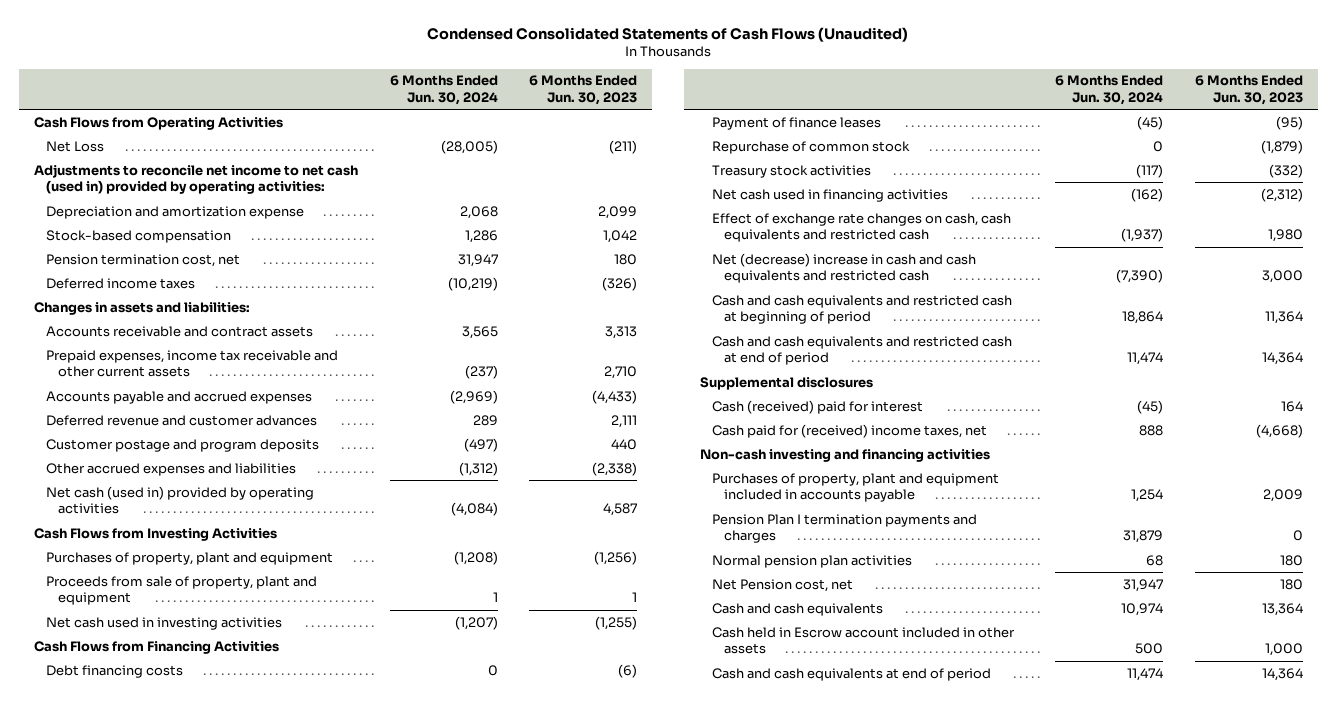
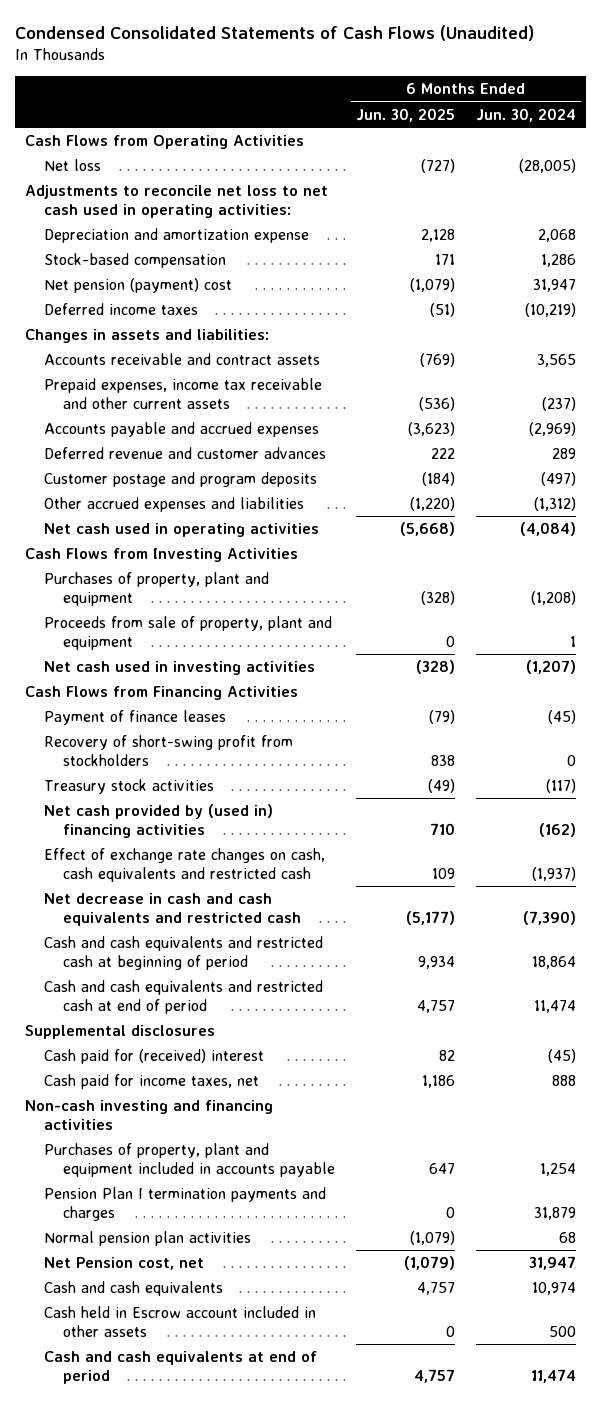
[528,75,637,105] 6 Months Ended Jun. 30, 2023 -> none
none -> [356,107,456,122] Jun. 30, 2025
[46,140,105,152] Net Loss -> [44,159,102,172] Net loss
[34,163,359,195] Adjustments to reconcile net income to net cash (used in) provided by operating activities: -> [24,185,328,218] Adjustments to reconcile net loss to net cash used in operating activities:
[46,253,241,267] Pension termination cost, net -> [44,278,233,294] Net pension (payment) cost
[46,485,315,515] Net cash (used in) provided by operating activities -> [44,523,320,538] Net cash used in operating activities
[46,664,184,678] Debt financing costs -> none
[711,140,910,154] Repurchase of common stock -> none
none -> [44,735,294,766] Recovery of short-swing profit from stockholders
[711,188,948,202] Net cash used in financing activities -> [44,804,274,838] Net cash provided by (used in) financing activities
[711,252,976,284] Net (decrease) increase in cash and cash equivalents and restricted cash -> [44,893,302,926] Net decrease in cash and cash equivalents and restricted cash
[711,399,923,414] Cash (received) paid for interest -> [44,1049,265,1065] Cash paid for (received) interest
[711,423,987,438] Cash paid for (received) income taxes, net -> [44,1074,260,1090] Cash paid for income taxes, net

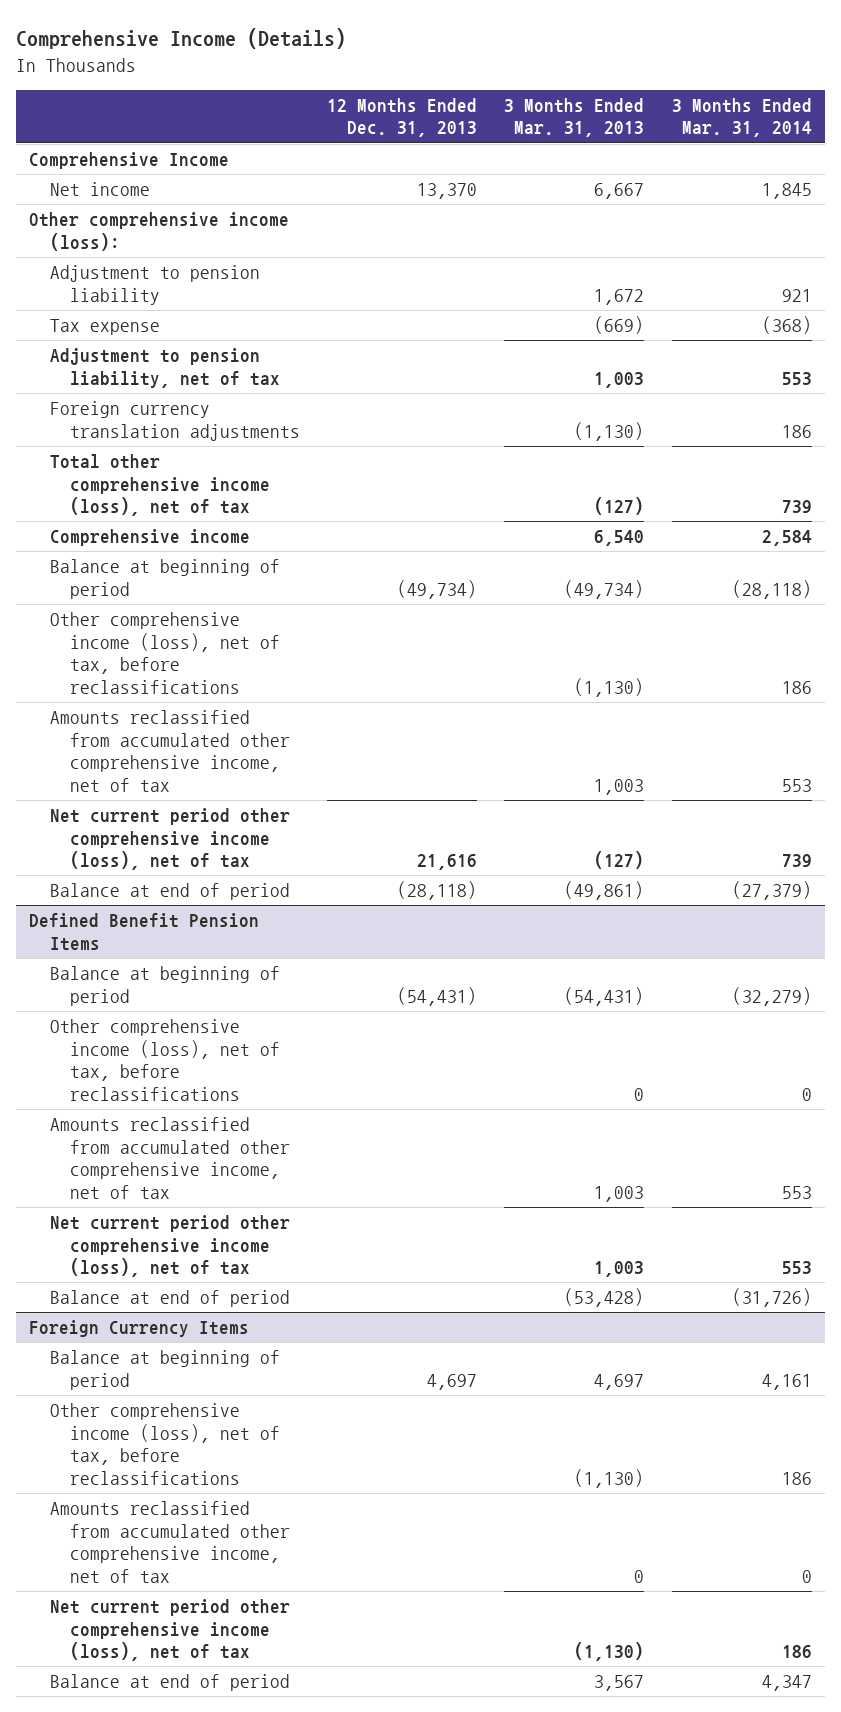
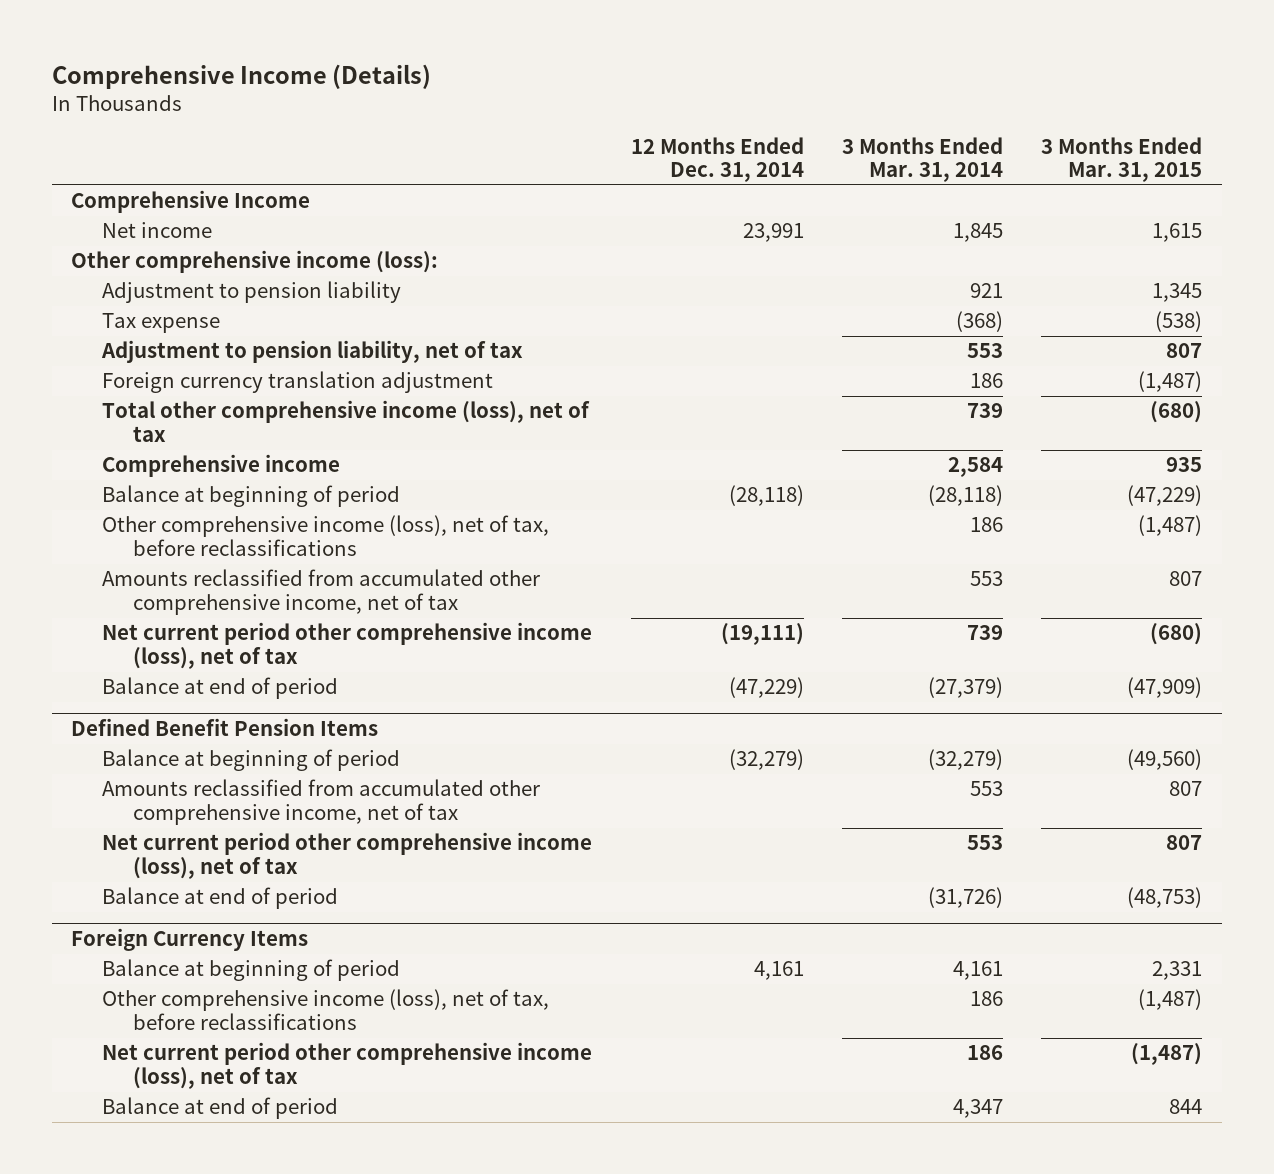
[327,98,478,138] 12 Months Ended Dec. 31, 2013 -> none
[504,98,645,138] 3 Months Ended Mar. 31, 2013 -> none
none -> [630,136,804,183] 12 Months Ended Dec. 31, 2014
none -> [1041,136,1203,183] 3 Months Ended Mar. 31, 2015
[49,401,300,441] Foreign currency translation adjustments -> [102,371,494,394] Foreign currency translation adjustment
[49,1019,280,1101] Other comprehensive income (loss), net of tax, before reclassifications -> none
[49,1501,290,1583] Amounts reclassified from accumulated other comprehensive income, net of tax -> none

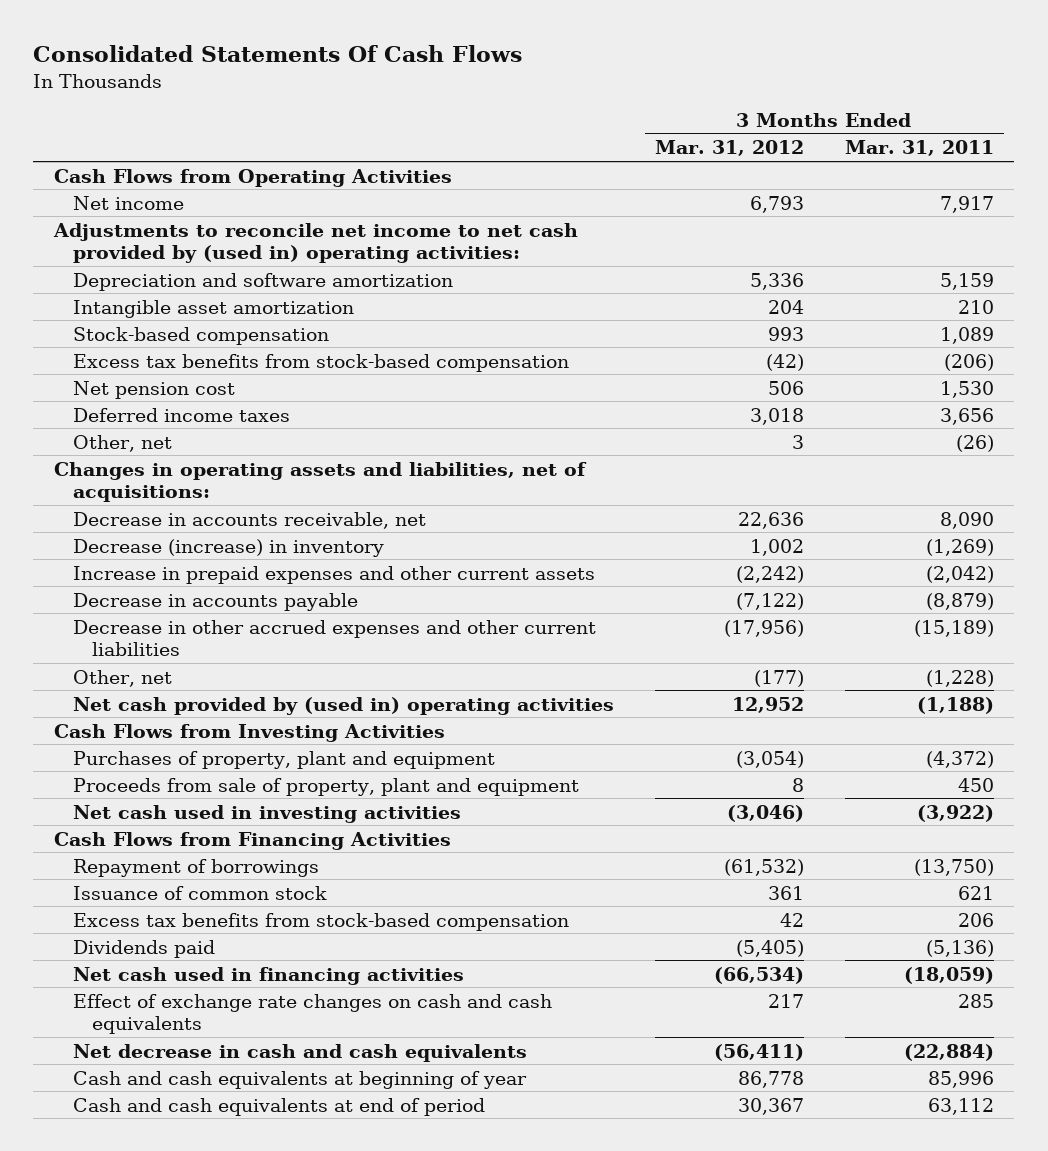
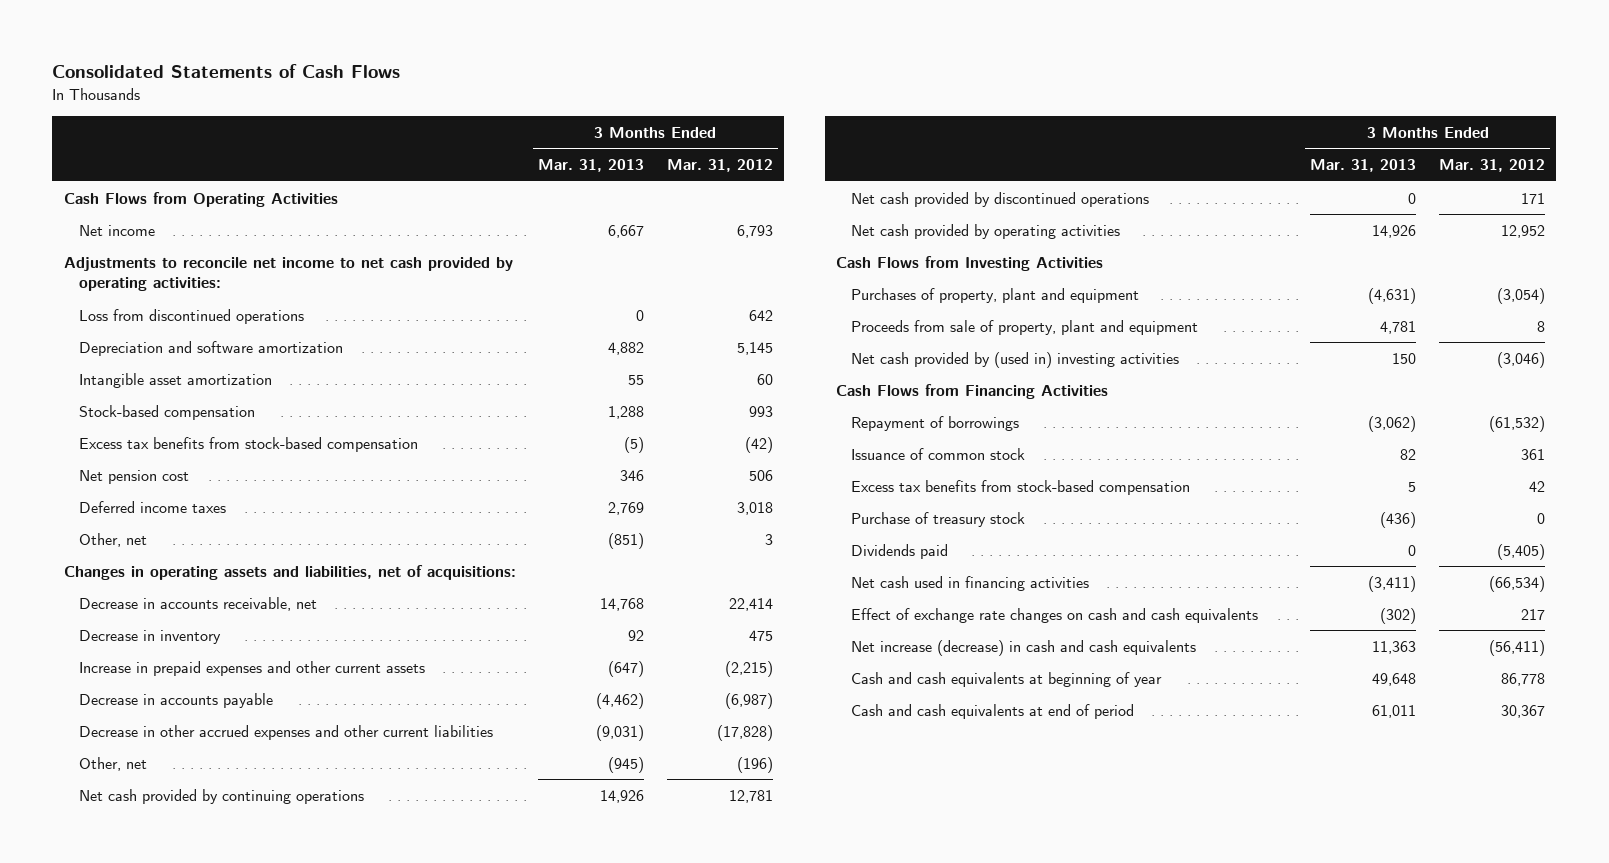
[33,45,523,63] Consolidated Statements Of Cash Flows -> [52,63,401,78] Consolidated Statements of Cash Flows
[844,140,994,157] Mar. 31, 2011 -> none
none -> [538,159,645,173] Mar. 31, 2013
[52,222,578,264] Adjustments to reconcile net income to net cash provided by (used in) operating activities: -> [63,256,513,292] Adjustments to reconcile net income to net cash provided by operating activities:
none -> [78,308,304,324] Loss from discontinued operations
[749,272,804,290] 5,336 -> [736,341,773,355] 5,145
[767,299,804,314] 204 -> [756,373,773,385] 60
[737,511,804,529] 22,636 -> [728,597,773,611] 22,414
[72,538,384,557] Decrease (increase) in inventory -> [78,629,221,644] Decrease in inventory
[749,538,804,556] 1,002 -> [748,629,773,641] 475
[735,565,804,583] (2,242) -> [724,660,773,677] (2,215)
[735,592,804,610] (7,122) -> [724,692,773,709] (6,987)
[723,619,804,637] (17,956) -> [716,724,773,741] (17,828)
[753,669,804,687] (177) -> [736,756,773,773] (196)
none -> [78,788,364,804] Net cash provided by continuing operations
none -> [850,191,1149,207] Net cash provided by discontinued operations
[72,696,614,715] Net cash provided by (used in) operating activities -> [850,223,1120,239] Net cash provided by operating activities
[72,804,461,823] Net cash used in investing activities -> [850,351,1179,368] Net cash provided by (used in) investing activities
none -> [850,511,1025,527] Purchase of treasury stock
[72,1043,527,1062] Net decrease in cash and cash equivalents -> [850,639,1196,656] Net increase (decrease) in cash and cash equivalents

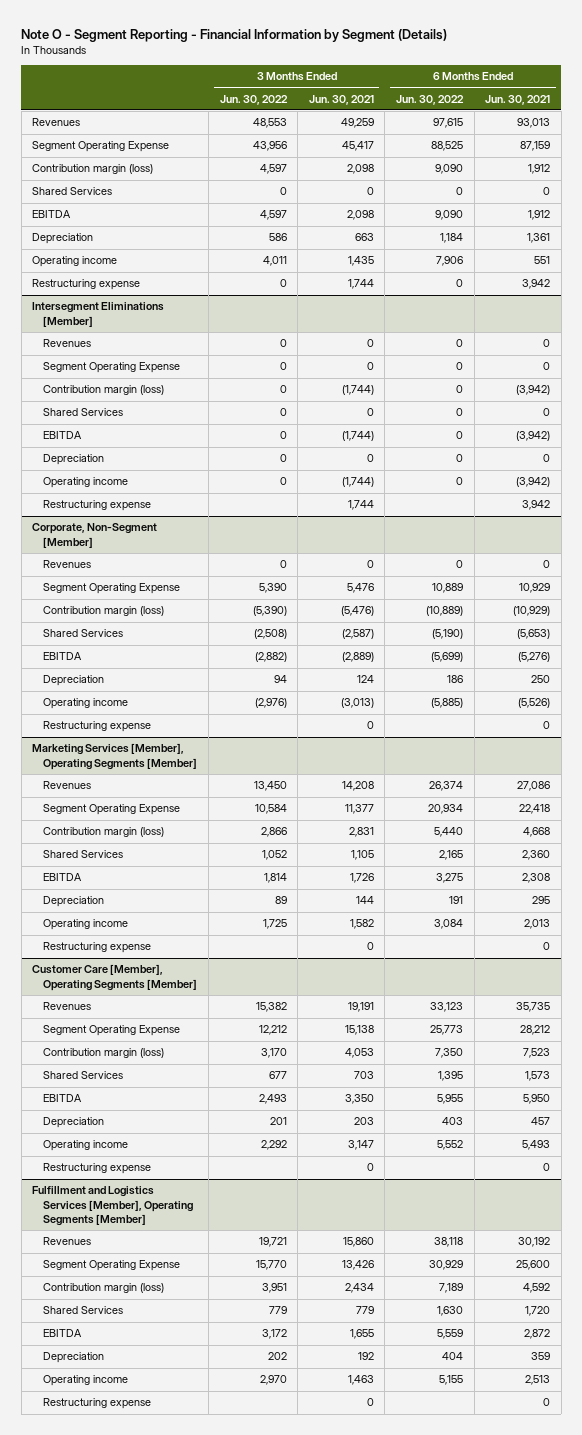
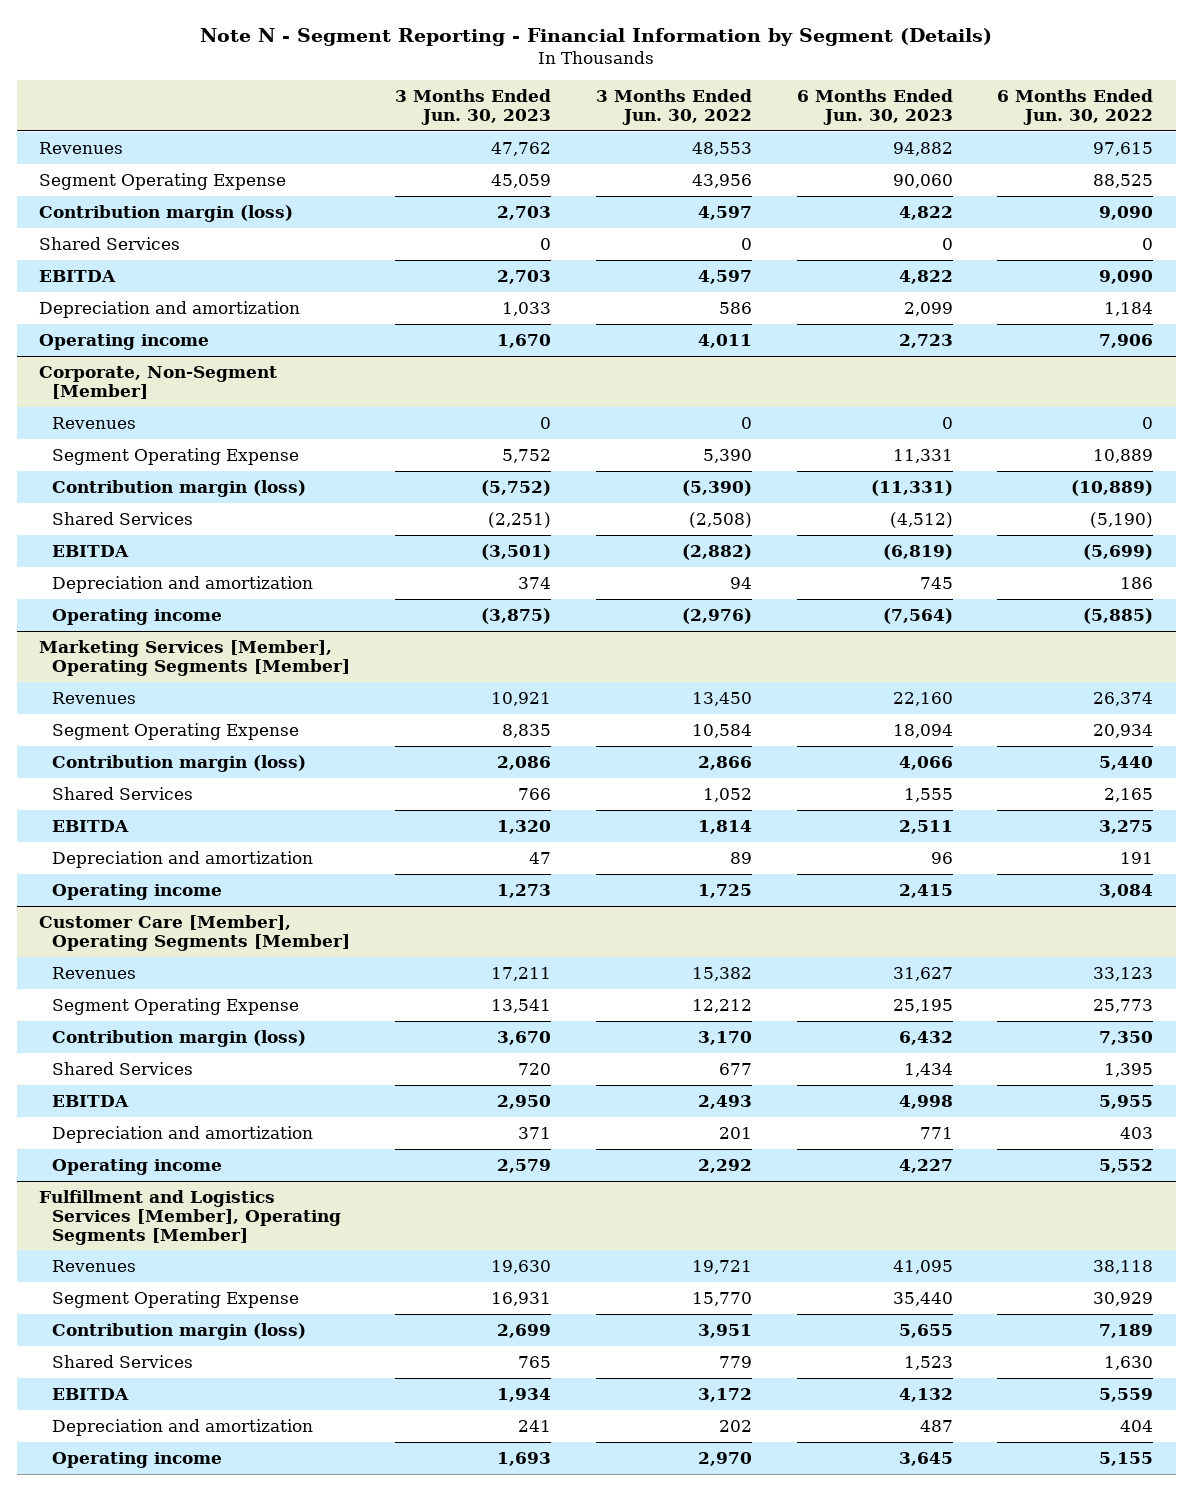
[21,28,448,42] Note O - Segment Reporting - Financial Information by Segment (Details) -> [200,27,993,46] Note N - Segment Reporting - Financial Information by Segment (Details)
[308,94,374,105] Jun. 30, 2021 -> none
[485,94,551,105] Jun. 30, 2021 -> none
none -> [395,88,552,125] 3 Months Ended Jun. 30, 2023
none -> [796,88,953,125] 6 Months Ended Jun. 30, 2023
[32,233,94,245] Depreciation -> [39,300,301,318] Depreciation and amortization
[32,279,141,291] Restructuring expense -> none
[32,302,165,327] Intersegment Eliminations [Member] -> none
[43,339,92,348] Revenues -> none
[43,362,181,374] Segment Operating Expense -> none
[43,385,165,396] Contribution margin (loss) -> none
[43,408,124,417] Shared Services -> none
[43,431,83,440] EBITDA -> none
[43,454,105,466] Depreciation -> none
[43,477,129,489] Operating income -> none
[43,500,152,512] Restructuring expense -> none
[43,675,105,687] Depreciation -> [52,575,314,593] Depreciation and amortization
[43,721,152,733] Restructuring expense -> none
[43,896,105,908] Depreciation -> [52,850,314,868] Depreciation and amortization
[43,942,152,954] Restructuring expense -> none
[43,1117,105,1129] Depreciation -> [52,1125,314,1143] Depreciation and amortization
[43,1163,152,1175] Restructuring expense -> none
[43,1352,105,1364] Depreciation -> [52,1418,314,1436] Depreciation and amortization
[43,1398,152,1410] Restructuring expense -> none

